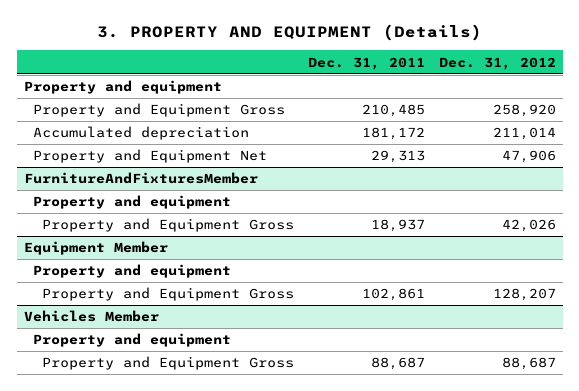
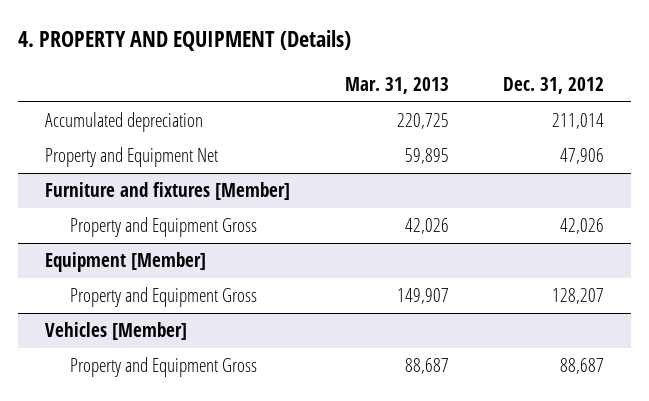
[96,24,482,42] 3. PROPERTY AND EQUIPMENT (Details) -> [17,30,351,52] 4. PROPERTY AND EQUIPMENT (Details)
[307,56,425,70] Dec. 31, 2011 -> none
none -> [344,76,449,94] Mar. 31, 2013
[23,80,222,95] Property and equipment -> none
[32,103,285,118] Property and Equipment Gross -> none
[23,172,258,185] FurnitureAndFixturesMember -> none
[32,195,231,210] Property and equipment -> none
none -> [45,182,291,201] Furniture and fixtures [Member]
[32,264,231,279] Property and equipment -> none
[23,241,168,256] Equipment Member -> [45,252,207,273] Equipment [Member]
[32,333,231,348] Property and equipment -> none
[23,310,159,323] Vehicles Member -> [45,322,188,341] Vehicles [Member]

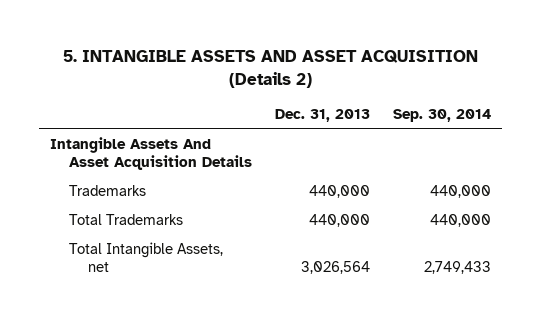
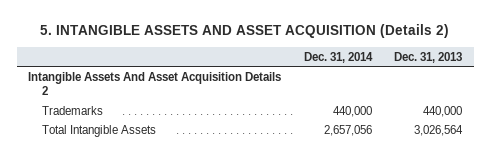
[392,109,491,123] Sep. 30, 2014 -> none
none -> [303,51,373,63] Dec. 31, 2014
[50,137,253,171] Intangible Assets And Asset Acquisition Details -> [28,71,282,96] Intangible Assets And Asset Acquisition Details 2
[69,242,224,273] Total Intangible Assets, net -> none
[69,214,184,226] Total Trademarks -> [42,124,157,137] Total Intangible Assets
[309,214,371,228] 440,000 -> [414,124,464,136] 3,026,564

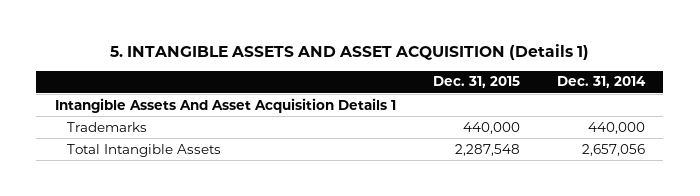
[40,24,450,39] 5. INTANGIBLE ASSETS AND ASSET ACQUISITION (Details 2) -> [109,44,589,61] 5. INTANGIBLE ASSETS AND ASSET ACQUISITION (Details 1)
[394,51,463,63] Dec. 31, 2013 -> none
none -> [432,76,520,89] Dec. 31, 2015
[28,71,282,96] Intangible Assets And Asset Acquisition Details 2 -> [54,97,396,113] Intangible Assets And Asset Acquisition Details 1

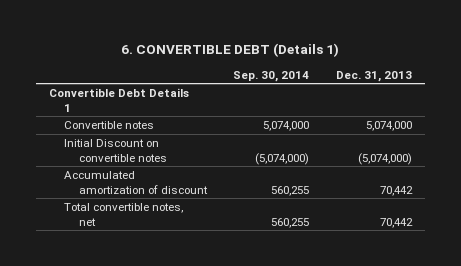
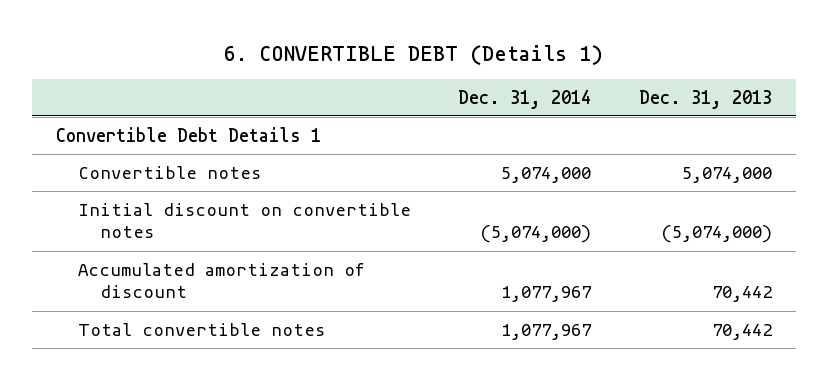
[233,70,310,82] Sep. 30, 2014 -> none
none -> [458,89,592,109] Dec. 31, 2014
[63,139,167,162] Initial Discount on convertible notes -> [77,202,411,239] Initial discount on convertible notes
[63,203,183,226] Total convertible notes, net -> [77,322,325,336] Total convertible notes

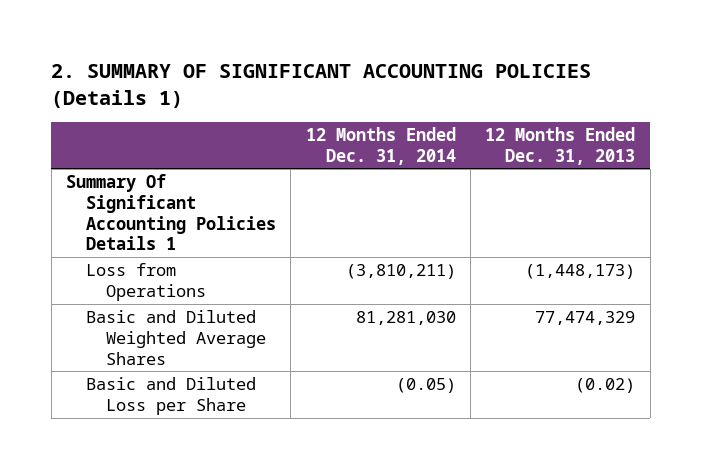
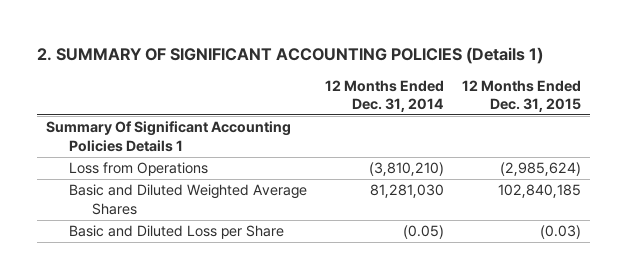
[485,126,636,165] 12 Months Ended Dec. 31, 2013 -> none
none -> [462,79,582,113] 12 Months Ended Dec. 31, 2015
[345,264,456,280] (3,810,211) -> [369,162,445,177] (3,810,210)

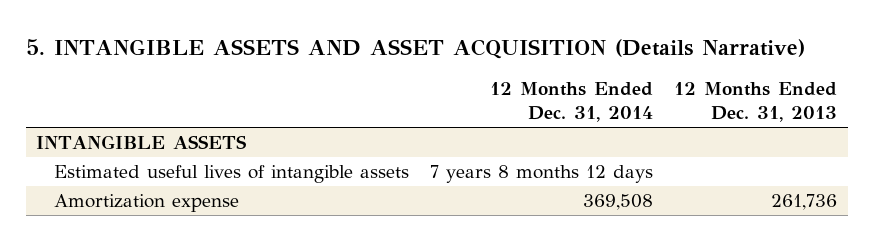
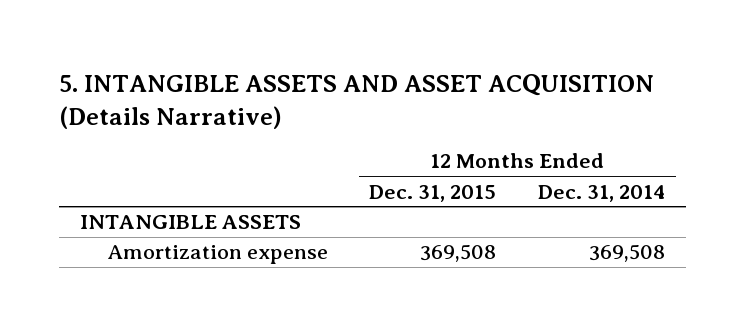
[674,82,838,123] 12 Months Ended Dec. 31, 2013 -> none
none -> [369,184,497,202] Dec. 31, 2015
[53,165,409,184] Estimated useful lives of intangible assets -> none

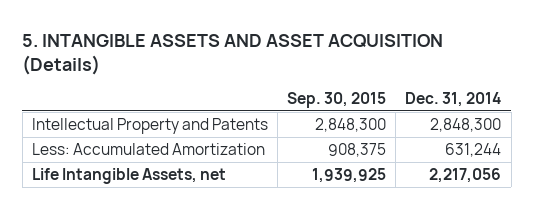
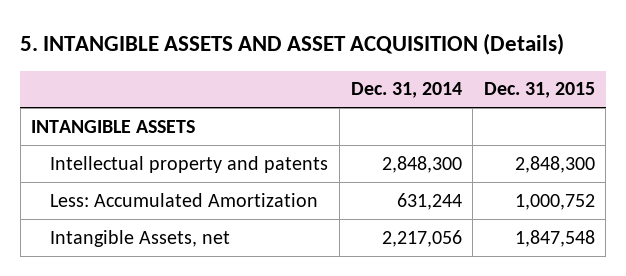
[287,92,387,109] Sep. 30, 2015 -> none
none -> [483,82,595,99] Dec. 31, 2015
none -> [31,119,196,133] INTANGIBLE ASSETS
[32,117,269,134] Intellectual Property and Patents -> [50,155,329,173] Intellectual property and patents
[32,167,227,184] Life Intangible Assets, net -> [50,229,231,247] Intangible Assets, net

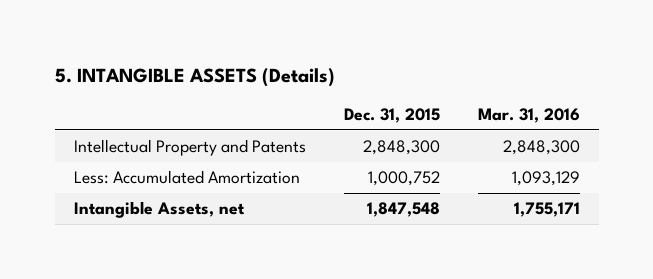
[20,32,565,55] 5. INTANGIBLE ASSETS AND ASSET ACQUISITION (Details) -> [54,67,335,87] 5. INTANGIBLE ASSETS (Details)
[350,82,462,99] Dec. 31, 2014 -> none
none -> [477,108,580,124] Mar. 31, 2016
[31,119,196,133] INTANGIBLE ASSETS -> none
[50,155,329,173] Intellectual property and patents -> [73,139,306,157] Intellectual Property and Patents

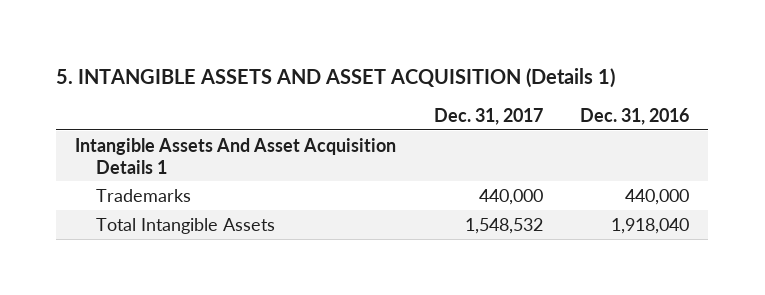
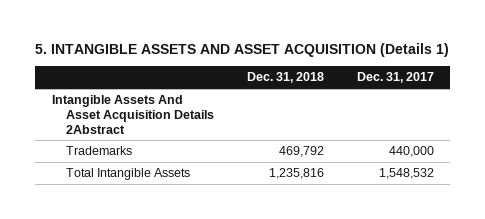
[580,107,690,125] Dec. 31, 2016 -> none
none -> [246,72,324,84] Dec. 31, 2018
[75,137,397,174] Intangible Assets And Asset Acquisition Details 1 -> [51,95,214,134] Intangible Assets And Asset Acquisition Details 2Abstract

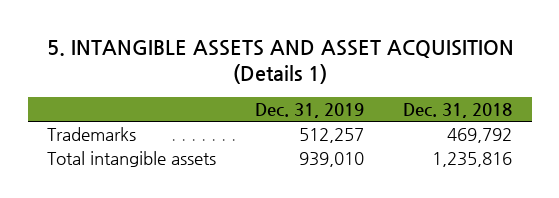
[356,72,434,84] Dec. 31, 2017 -> none
none -> [255,103,365,119] Dec. 31, 2019
[51,95,214,134] Intangible Assets And Asset Acquisition Details 2Abstract -> none
[65,168,190,181] Total Intangible Assets -> [47,151,217,168] Total intangible assets

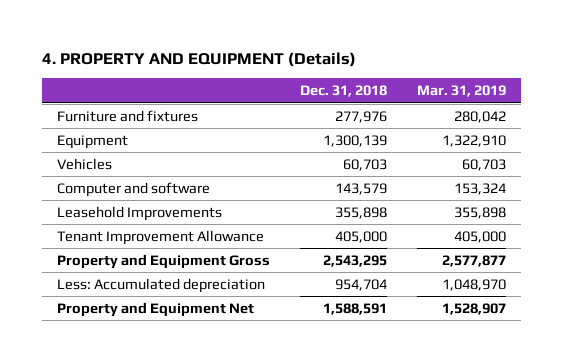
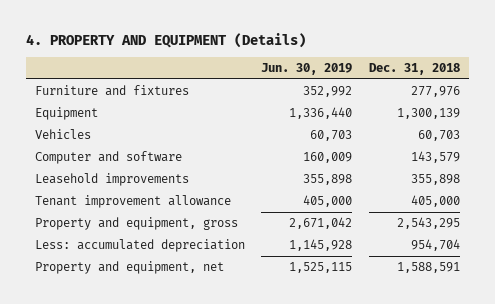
[416,85,506,98] Mar. 31, 2019 -> none
none -> [261,62,353,75] Jun. 30, 2019
[56,205,222,221] Leasehold Improvements -> [34,173,189,187] Leasehold improvements
[56,229,264,245] Tenant Improvement Allowance -> [34,195,231,209] Tenant improvement allowance
[56,253,270,269] Property and Equipment Gross -> [34,217,238,231] Property and equipment, gross
[56,277,265,293] Less: Accumulated depreciation -> [34,239,245,253] Less: accumulated depreciation
[56,301,254,317] Property and Equipment Net -> [34,261,224,275] Property and equipment, net

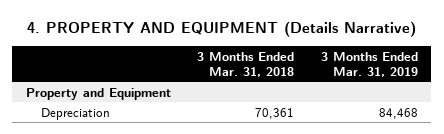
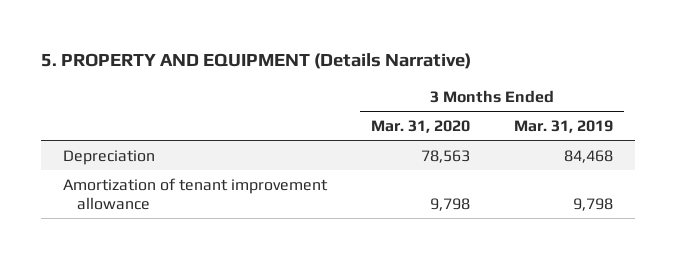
[26,20,416,37] 4. PROPERTY AND EQUIPMENT (Details Narrative) -> [41,53,472,70] 5. PROPERTY AND EQUIPMENT (Details Narrative)
[197,51,295,77] 3 Months Ended Mar. 31, 2018 -> none
none -> [371,119,471,133] Mar. 31, 2020
[25,87,171,100] Property and Equipment -> none
none -> [63,177,329,210] Amortization of tenant improvement allowance

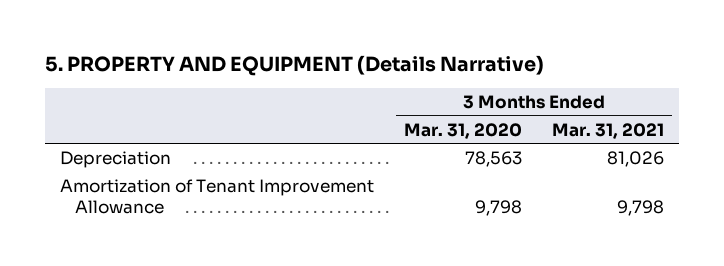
[513,119,613,133] Mar. 31, 2019 -> none
none -> [552,122,665,139] Mar. 31, 2021
[63,177,329,210] Amortization of tenant improvement allowance -> [59,179,374,215] Amortization of Tenant Improvement Allowance

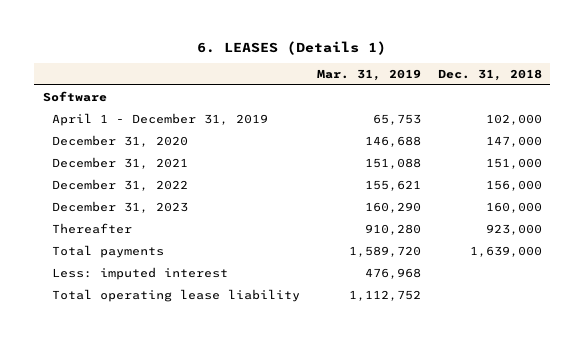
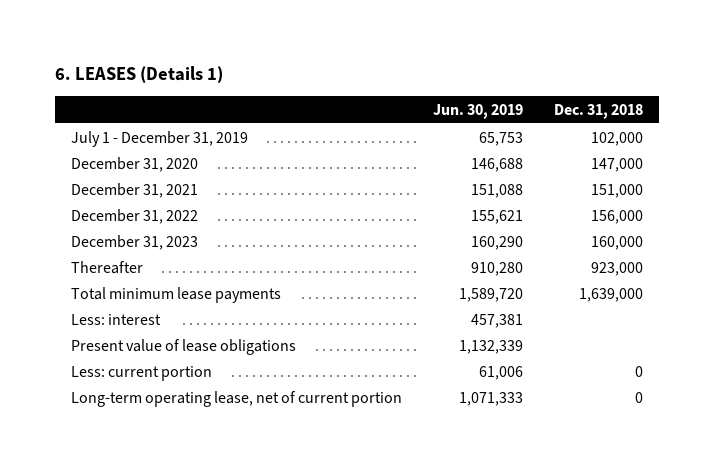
[316,69,421,82] Mar. 31, 2019 -> none
none -> [432,103,523,119] Jun. 30, 2019
[42,90,107,102] Software -> none
[51,112,268,126] April 1 - December 31, 2019 -> [70,130,248,147] July 1 - December 31, 2019
[51,244,164,258] Total payments -> [70,286,281,303] Total minimum lease payments
[51,266,228,280] Less: imputed interest -> [70,313,161,325] Less: interest
[51,288,300,302] Total operating lease liability -> [70,338,296,355] Present value of lease obligations
none -> [70,365,212,381] Less: current portion
none -> [70,390,402,407] Long-term operating lease, net of current portion

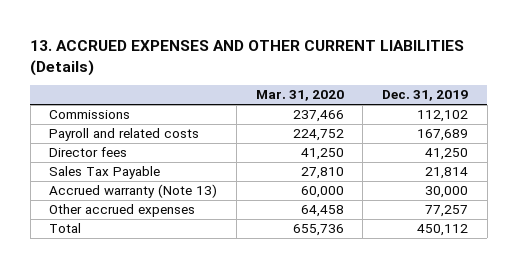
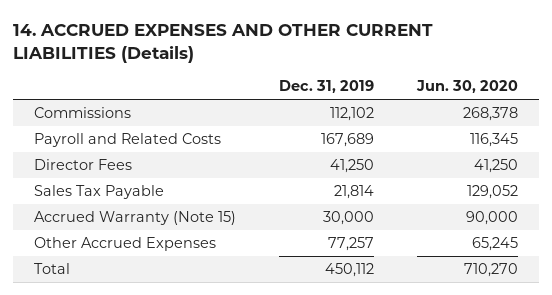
[30,39,465,76] 13. ACCRUED EXPENSES AND OTHER CURRENT LIABILITIES (Details) -> [12,23,433,63] 14. ACCRUED EXPENSES AND OTHER CURRENT LIABILITIES (Details)
[255,90,344,102] Mar. 31, 2020 -> none
none -> [415,80,518,94] Jun. 30, 2020
[49,128,200,142] Payroll and related costs -> [34,133,222,148] Payroll and Related Costs
[49,147,128,158] Director fees -> [34,159,133,171] Director Fees
[49,184,218,199] Accrued warranty (Note 13) -> [34,211,237,226] Accrued Warranty (Note 15)
[49,204,196,218] Other accrued expenses -> [34,237,217,252] Other Accrued Expenses

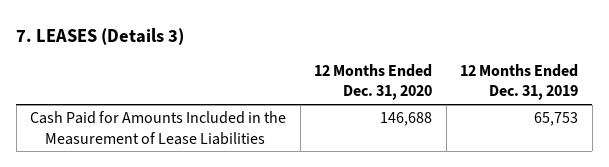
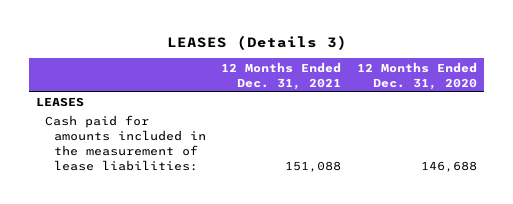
[16,27,185,45] 7. LEASES (Details 3) -> [166,34,347,50] LEASES (Details 3)
[460,64,579,101] 12 Months Ended Dec. 31, 2019 -> none
none -> [221,61,342,90] 12 Months Ended Dec. 31, 2021
none -> [36,97,85,108] LEASES
[30,111,287,145] Cash Paid for Amounts Included in the Measurement of Lease Liabilities -> [45,115,207,172] Cash paid for amounts included in the measurement of lease liabilities:

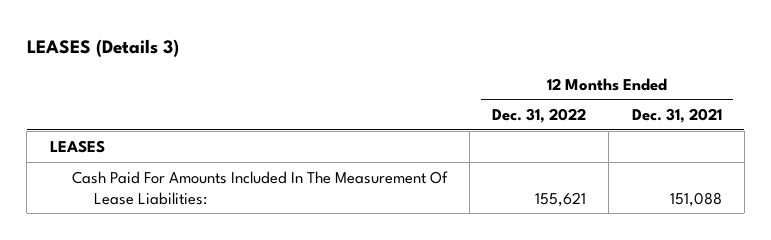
[356,61,477,90] 12 Months Ended Dec. 31, 2020 -> none
none -> [492,108,587,124] Dec. 31, 2022
[45,115,207,172] Cash paid for amounts included in the measurement of lease liabilities: -> [71,170,448,205] Cash Paid For Amounts Included In The Measurement Of Lease Liabilities:

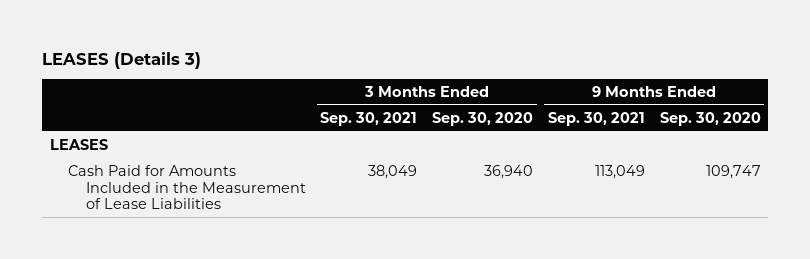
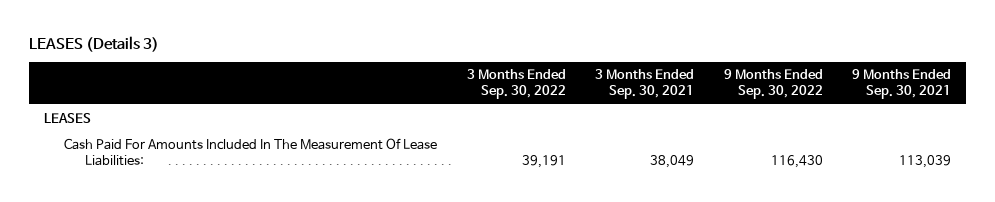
[432,111,534,126] Sep. 30, 2020 -> none
[659,111,761,126] Sep. 30, 2020 -> none
none -> [466,69,566,100] 3 Months Ended Sep. 30, 2022
none -> [723,69,823,100] 9 Months Ended Sep. 30, 2022
[67,164,306,210] Cash Paid for Amounts Included in the Measurement of Lease Liabilities -> [64,137,438,166] Cash Paid For Amounts Included In The Measurement Of Lease Liabilities:
[594,164,645,179] 113,049 -> [899,154,952,168] 113,039

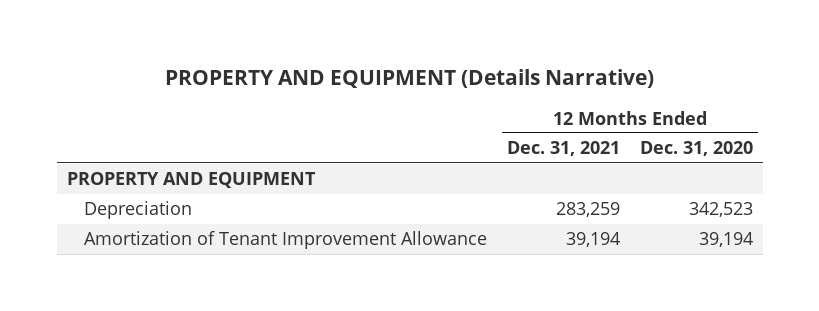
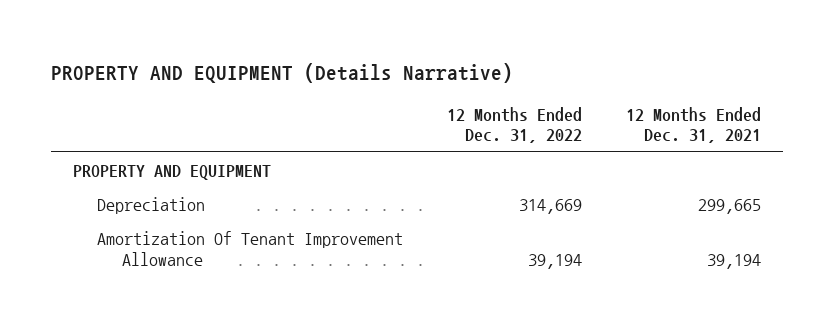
[639,141,753,157] Dec. 31, 2020 -> none
none -> [447,106,583,144] 12 Months Ended Dec. 31, 2022
[555,202,620,218] 283,259 -> [698,198,762,214] 299,665
[83,231,487,250] Amortization of Tenant Improvement Allowance -> [97,230,404,266] Amortization Of Tenant Improvement Allowance

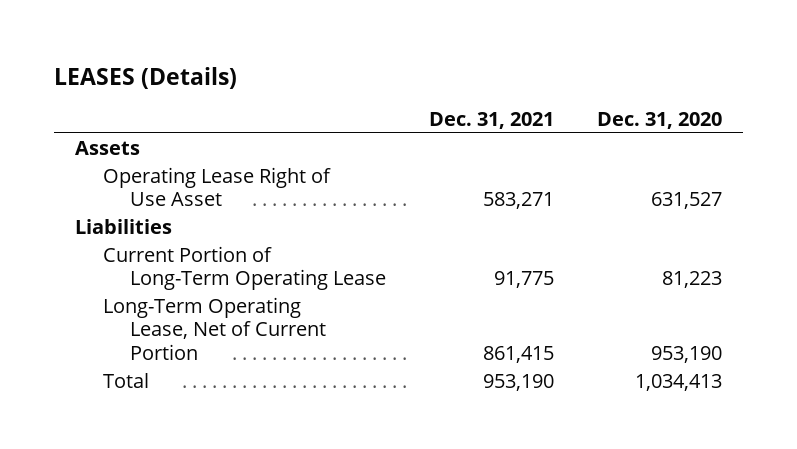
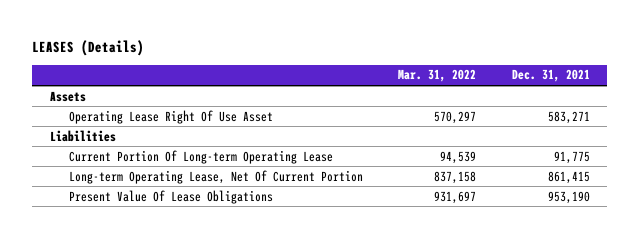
[596,111,722,129] Dec. 31, 2020 -> none
none -> [398,69,477,83] Mar. 31, 2022
[102,167,331,207] Operating Lease Right of Use Asset -> [68,109,273,124] Operating Lease Right Of Use Asset
[102,246,386,291] Current Portion of Long-Term Operating Lease -> [68,149,333,164] Current Portion Of Long-term Operating Lease
[102,297,326,360] Long-Term Operating Lease, Net of Current Portion -> [68,169,363,184] Long-term Operating Lease, Net Of Current Portion
[102,373,149,389] Total -> [68,189,273,204] Present Value Of Lease Obligations

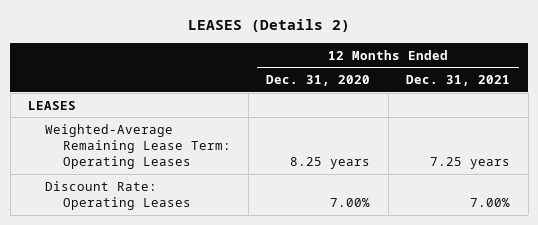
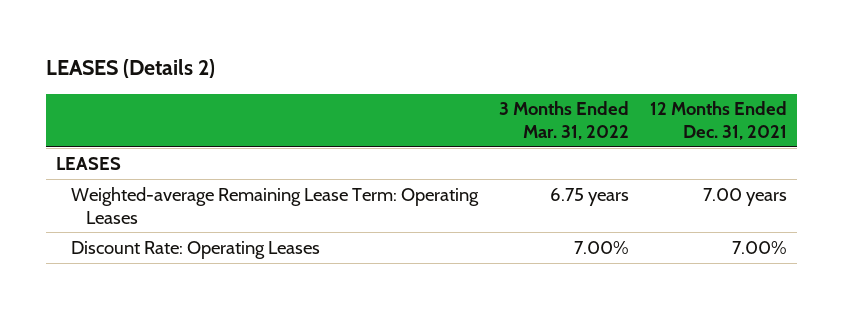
[266,75,371,87] Dec. 31, 2020 -> none
none -> [498,101,629,141] 3 Months Ended Mar. 31, 2022
[45,123,231,170] Weighted-Average Remaining Lease Term: Operating Leases -> [71,186,480,224] Weighted-average Remaining Lease Term: Operating Leases
[430,157,511,170] 7.25 years -> [702,187,787,206] 7.00 years

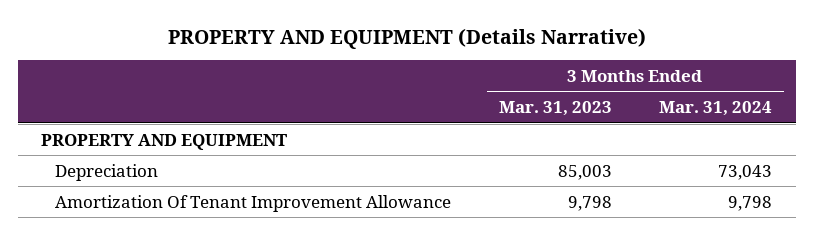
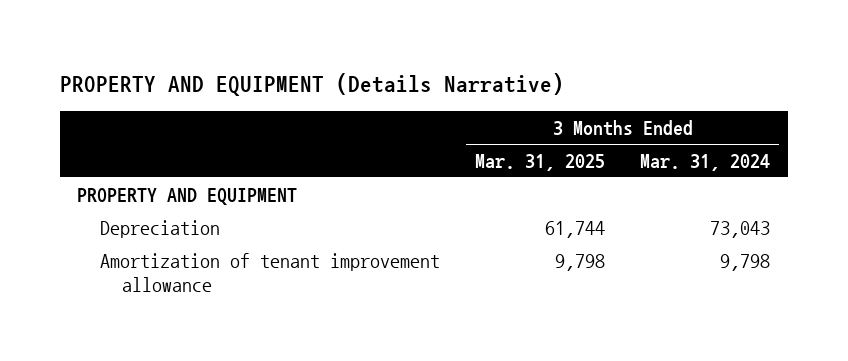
[498,101,612,117] Mar. 31, 2023 -> none
none -> [474,153,605,171] Mar. 31, 2025
[55,194,452,212] Amortization Of Tenant Improvement Allowance -> [99,252,440,293] Amortization of tenant improvement allowance

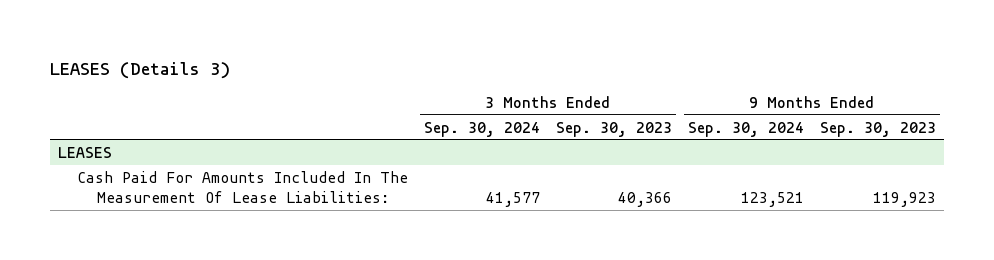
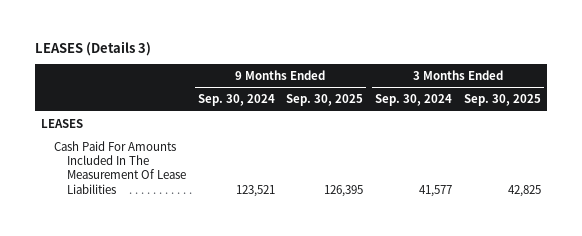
[556,121,673,137] Sep. 30, 2023 -> none
[819,121,936,137] Sep. 30, 2023 -> none
none -> [286,94,364,107] Sep. 30, 2025
none -> [463,94,541,107] Sep. 30, 2025
[77,170,409,203] Cash Paid For Amounts Included In The Measurement Of Lease Liabilities: -> [53,140,186,194] Cash Paid For Amounts Included In The Measurement Of Lease Liabilities

